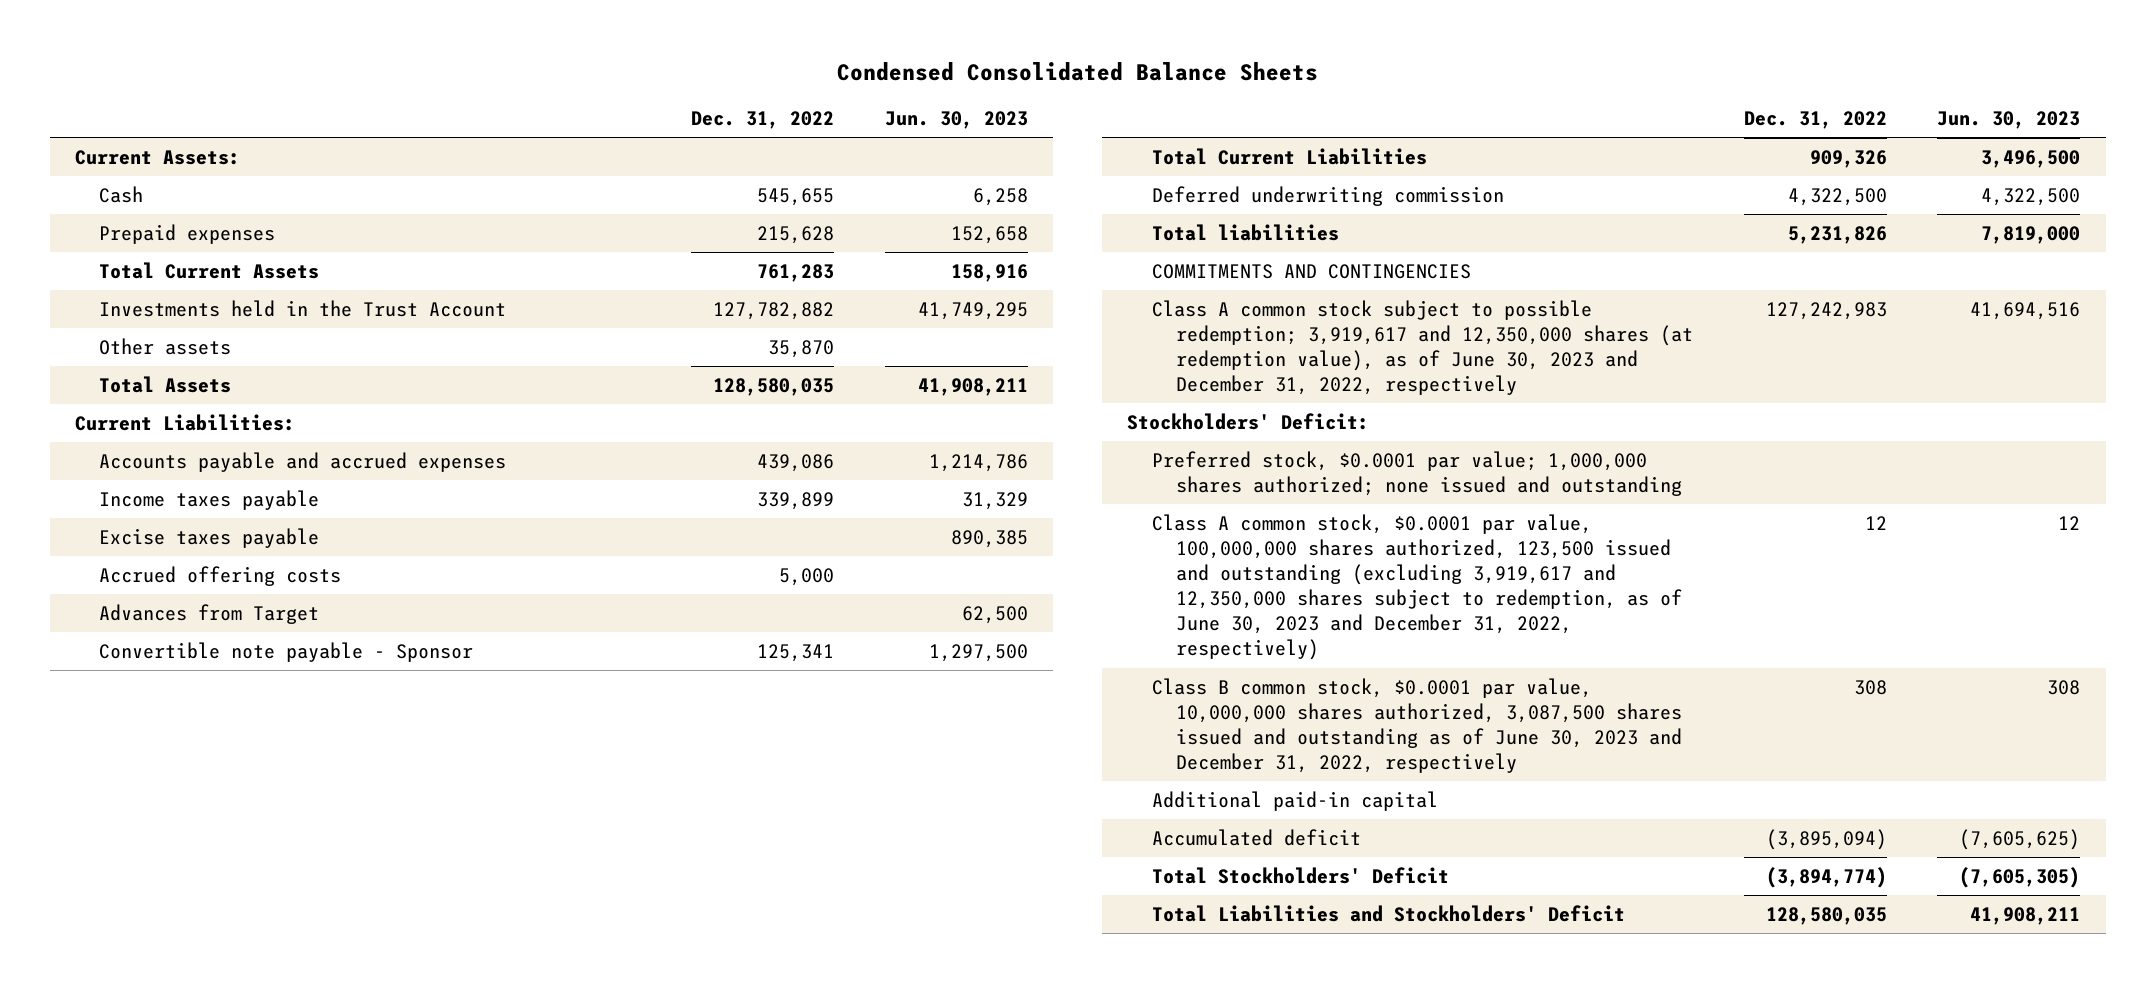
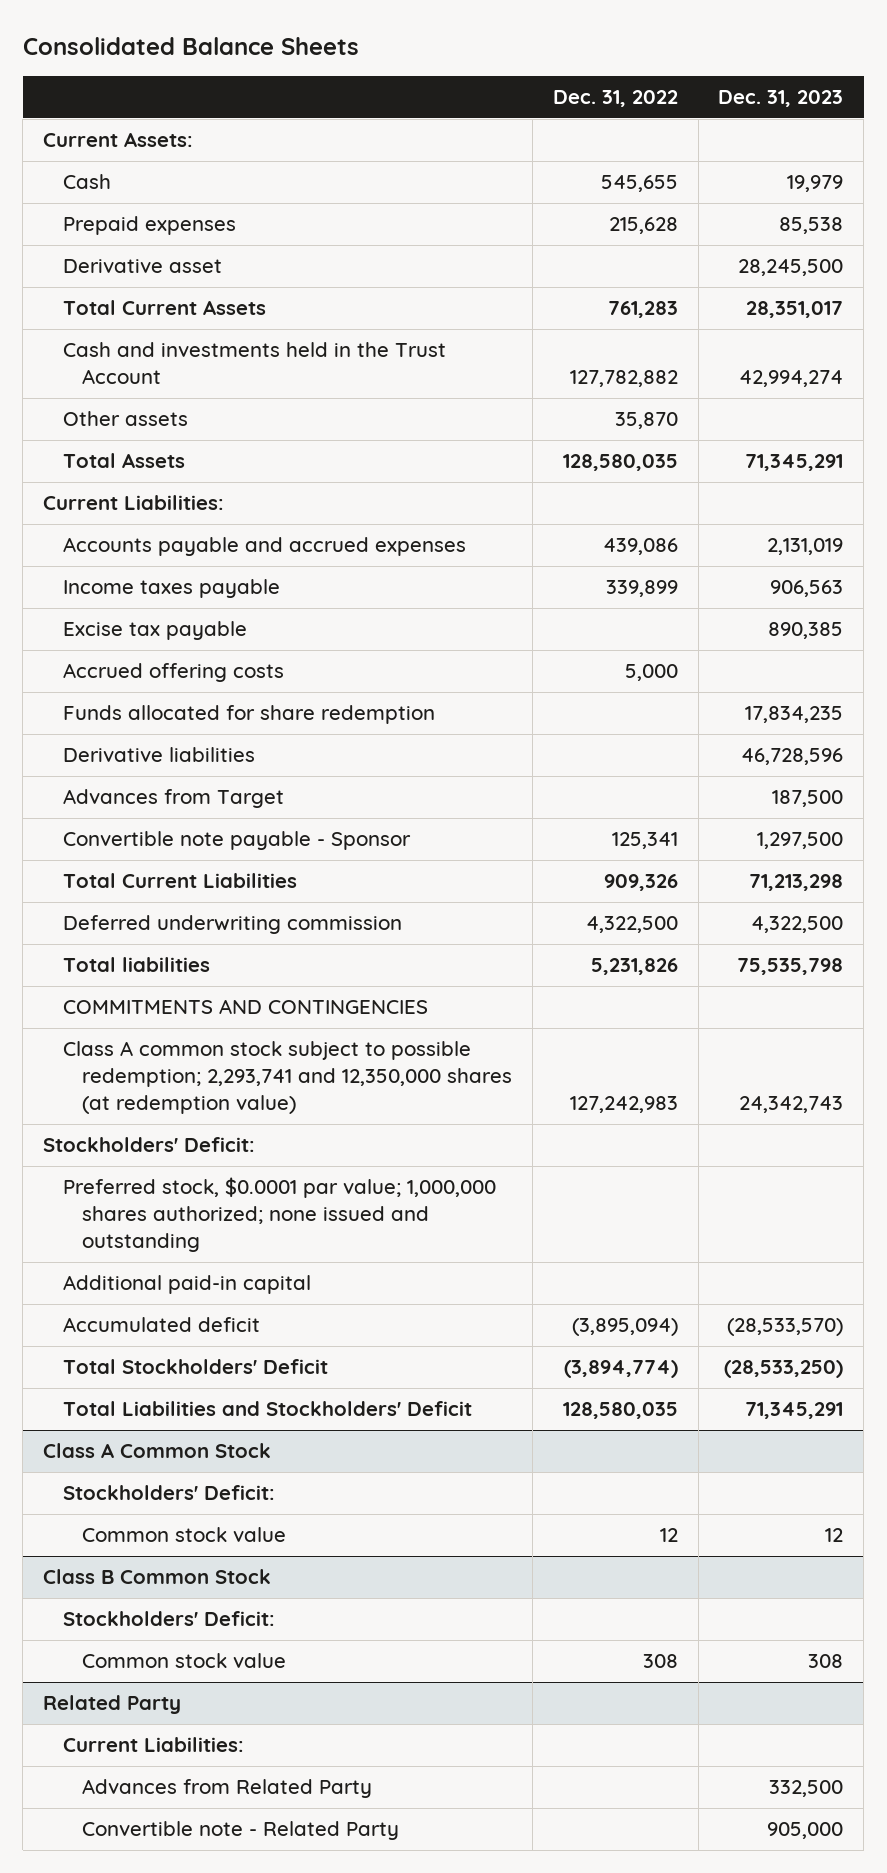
[836,61,1318,81] Condensed Consolidated Balance Sheets -> [22,37,359,56] Consolidated Balance Sheets
[885,110,1029,129] Jun. 30, 2023 -> none
none -> [718,90,844,108] Dec. 31, 2023
none -> [62,259,222,274] Derivative asset
[99,299,507,317] Investments held in the Trust Account -> [62,342,446,385] Cash and investments held in the Trust Account
[99,527,320,548] Excise taxes payable -> [62,621,247,641] Excise tax payable
none -> [62,705,435,725] Funds allocated for share redemption
none -> [62,747,255,763] Derivative liabilities
[1151,299,1694,396] Class A common stock subject to possible redemption; 3,919,617 and 12,350,000 shares (at redemption value), as of June 30, 2023 and December 31, 2022, respectively -> [62,1041,513,1114] Class A common stock subject to possible redemption; 2,293,741 and 12,350,000 shares (at redemption value)
[1151,513,1683,661] Class A common stock, $0.0001 par value, 100,000,000 shares authorized, 123,500 issued and outstanding (excluding 3,919,617 and 12,350,000 shares subject to redemption, as of June 30, 2023 and December 31, 2022, respectively) -> none
[1151,677,1683,774] Class B common stock, $0.0001 par value, 10,000,000 shares authorized, 3,087,500 shares issued and outstanding as of June 30, 2023 and December 31, 2022, respectively -> none
none -> [43,1443,272,1459] Class A Common Stock
none -> [62,1485,275,1501] Stockholders' Deficit:
none -> [82,1527,287,1543] Common stock value
none -> [43,1569,272,1585] Class B Common Stock
none -> [62,1611,275,1627] Stockholders' Deficit:
none -> [82,1653,287,1669] Common stock value
none -> [43,1695,182,1715] Related Party
none -> [62,1737,244,1753] Current Liabilities:
none -> [82,1779,373,1799] Advances from Related Party
none -> [82,1821,400,1841] Convertible note - Related Party

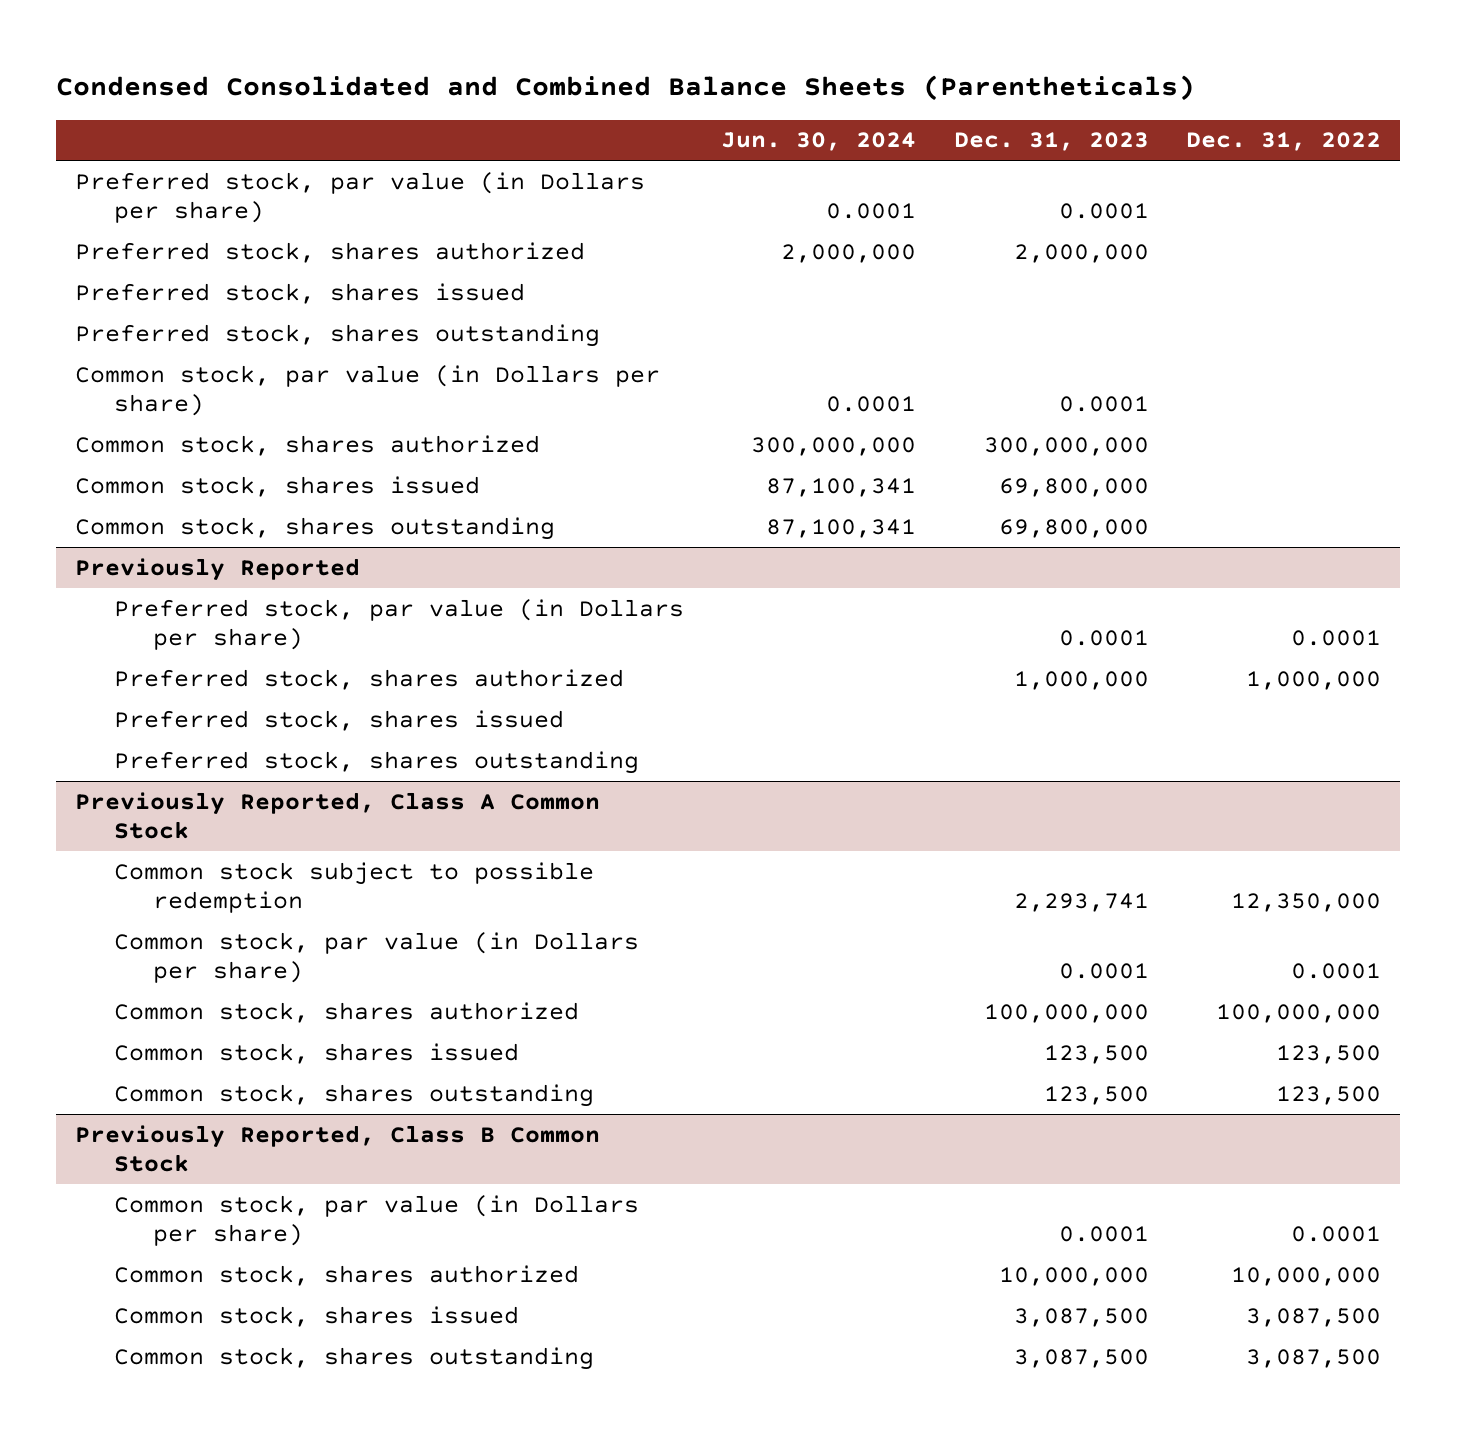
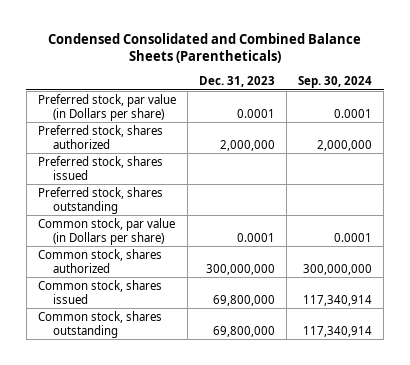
[721,132,917,152] Jun. 30, 2024 -> none
[1186,132,1382,152] Dec. 31, 2022 -> none
none -> [298,76,373,89] Sep. 30, 2024
[75,557,361,581] Previously Reported -> none
[113,598,684,651] Preferred stock, par value (in Dollars per share) -> none
[113,668,624,690] Preferred stock, shares authorized -> none
[113,709,564,731] Preferred stock, shares issued -> none
[113,750,639,774] Preferred stock, shares outstanding -> none
[75,791,601,840] Previously Reported, Class A Common Stock -> none
[113,861,594,914] Common stock subject to possible redemption -> none
[113,931,639,984] Common stock, par value (in Dollars per share) -> none
[113,1001,579,1023] Common stock, shares authorized -> none
[113,1042,519,1064] Common stock, shares issued -> none
[113,1083,594,1107] Common stock, shares outstanding -> none
[75,1124,601,1173] Previously Reported, Class B Common Stock -> none
[113,1194,639,1247] Common stock, par value (in Dollars per share) -> none
[113,1264,579,1286] Common stock, shares authorized -> none
[113,1305,519,1327] Common stock, shares issued -> none
[113,1346,594,1370] Common stock, shares outstanding -> none

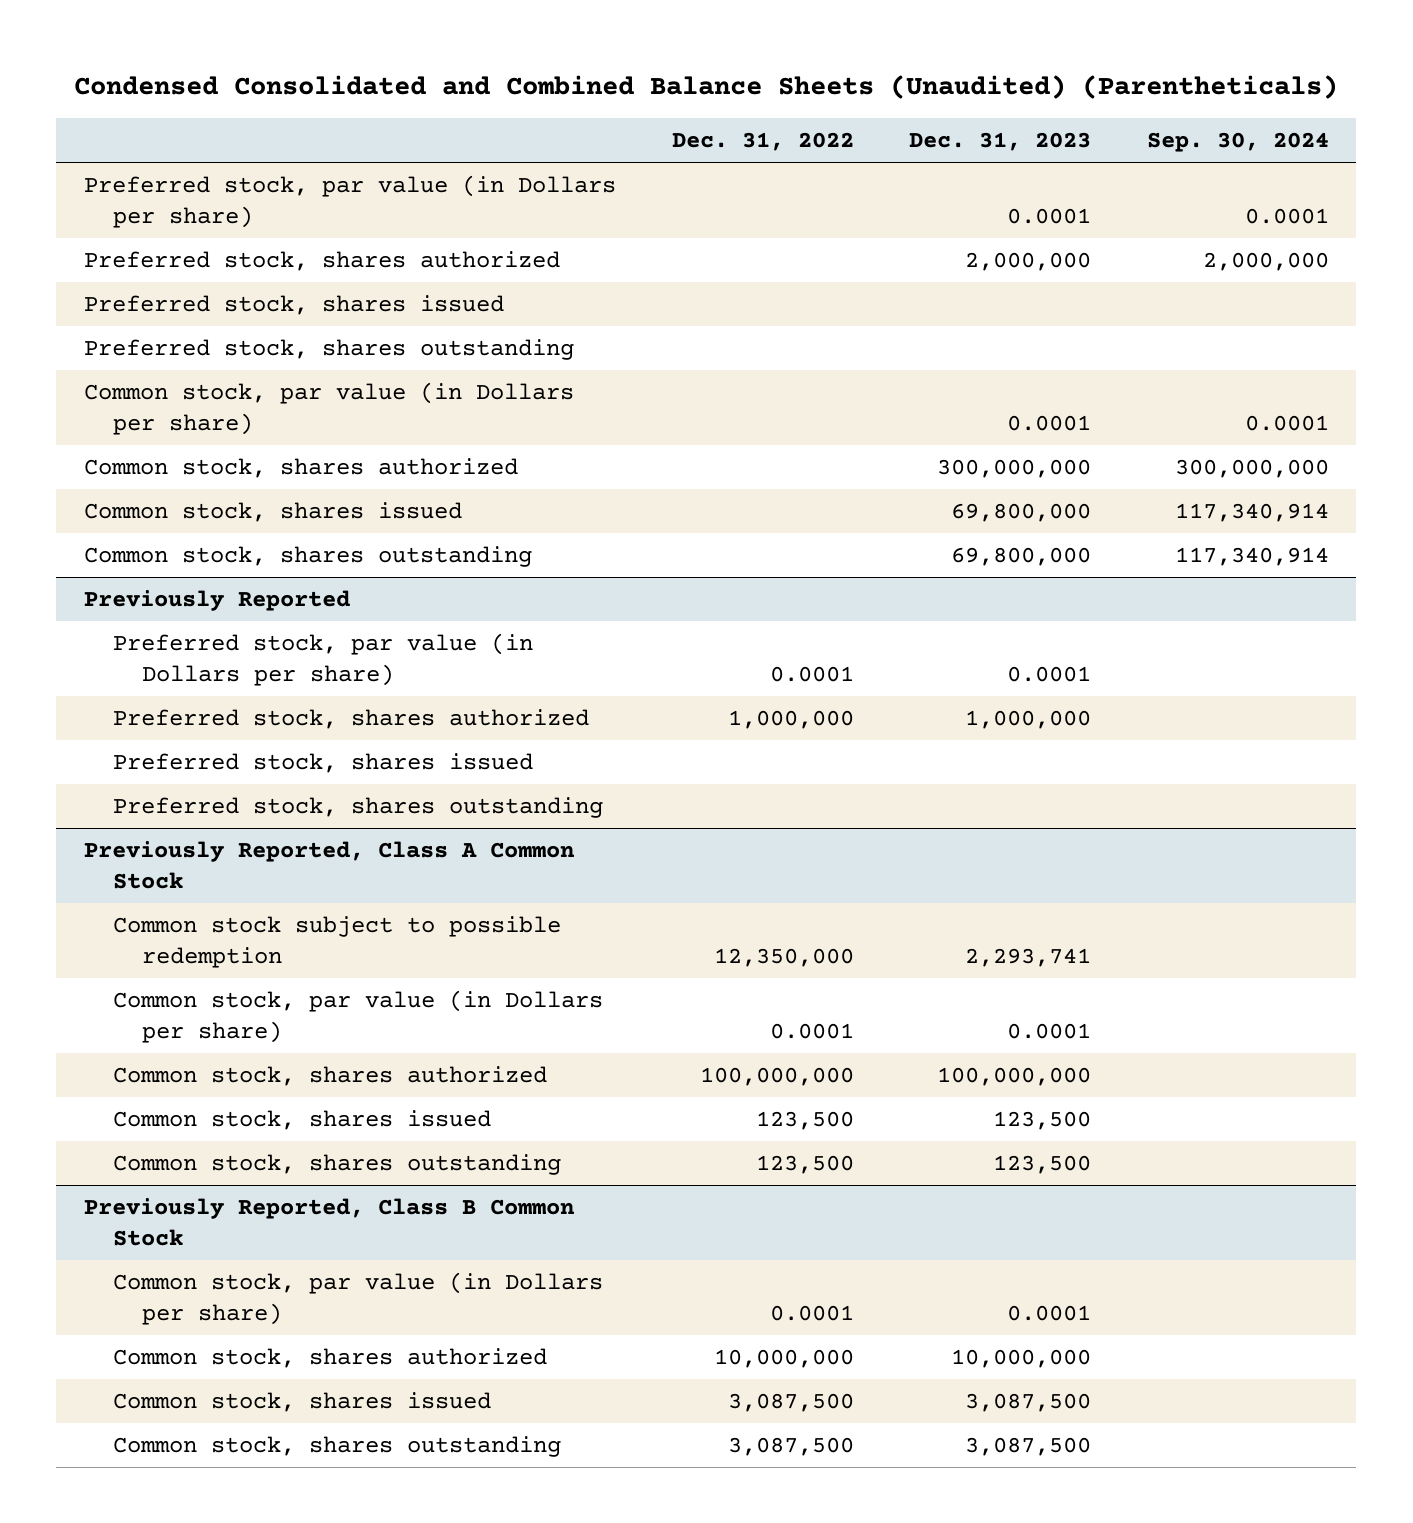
[47,32,361,64] Condensed Consolidated and Combined Balance Sheets (Parentheticals) -> [74,74,1339,99] Condensed Consolidated and Combined Balance Sheets (Unaudited) (Parentheticals)
none -> [671,131,854,151] Dec. 31, 2022
none -> [84,590,351,612] Previously Reported
none -> [113,633,534,687] Preferred stock, par value (in Dollars per share)
none -> [113,709,590,730] Preferred stock, shares authorized
none -> [113,753,534,774] Preferred stock, shares issued
none -> [113,797,604,819] Preferred stock, shares outstanding
none -> [84,841,576,890] Previously Reported, Class A Common Stock
none -> [113,916,562,969] Common stock subject to possible redemption
none -> [113,990,604,1044] Common stock, par value (in Dollars per share)
none -> [113,1066,548,1087] Common stock, shares authorized
none -> [113,1110,492,1131] Common stock, shares issued
none -> [113,1154,562,1176] Common stock, shares outstanding
none -> [84,1198,576,1247] Previously Reported, Class B Common Stock
none -> [113,1272,604,1326] Common stock, par value (in Dollars per share)
none -> [113,1348,548,1369] Common stock, shares authorized
none -> [113,1392,492,1413] Common stock, shares issued
none -> [113,1436,562,1458] Common stock, shares outstanding

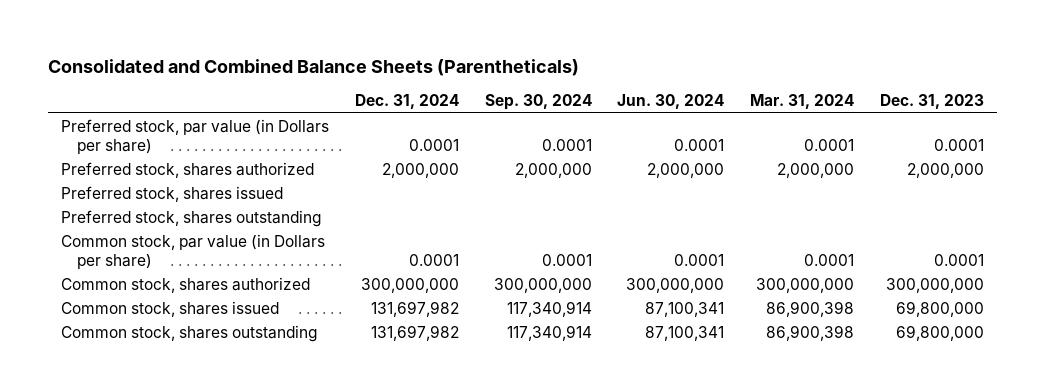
[74,74,1339,99] Condensed Consolidated and Combined Balance Sheets (Unaudited) (Parentheticals) -> [48,58,580,76] Consolidated and Combined Balance Sheets (Parentheticals)
[671,131,854,151] Dec. 31, 2022 -> none
none -> [354,94,459,110] Dec. 31, 2024
none -> [617,94,725,110] Jun. 30, 2024
none -> [750,94,855,110] Mar. 31, 2024
[84,590,351,612] Previously Reported -> none
[113,633,534,687] Preferred stock, par value (in Dollars per share) -> none
[113,709,590,730] Preferred stock, shares authorized -> none
[113,753,534,774] Preferred stock, shares issued -> none
[113,797,604,819] Preferred stock, shares outstanding -> none
[84,841,576,890] Previously Reported, Class A Common Stock -> none
[113,916,562,969] Common stock subject to possible redemption -> none
[113,990,604,1044] Common stock, par value (in Dollars per share) -> none
[113,1066,548,1087] Common stock, shares authorized -> none
[113,1110,492,1131] Common stock, shares issued -> none
[113,1154,562,1176] Common stock, shares outstanding -> none
[84,1198,576,1247] Previously Reported, Class B Common Stock -> none
[113,1272,604,1326] Common stock, par value (in Dollars per share) -> none
[113,1348,548,1369] Common stock, shares authorized -> none
[113,1392,492,1413] Common stock, shares issued -> none
[113,1436,562,1458] Common stock, shares outstanding -> none

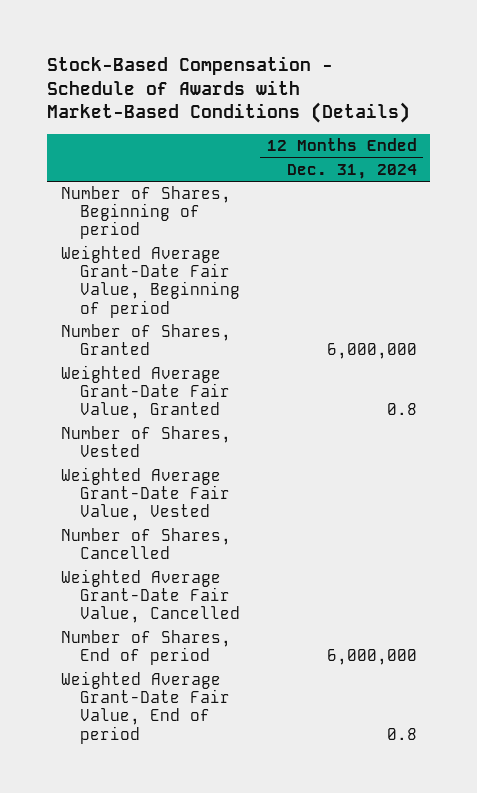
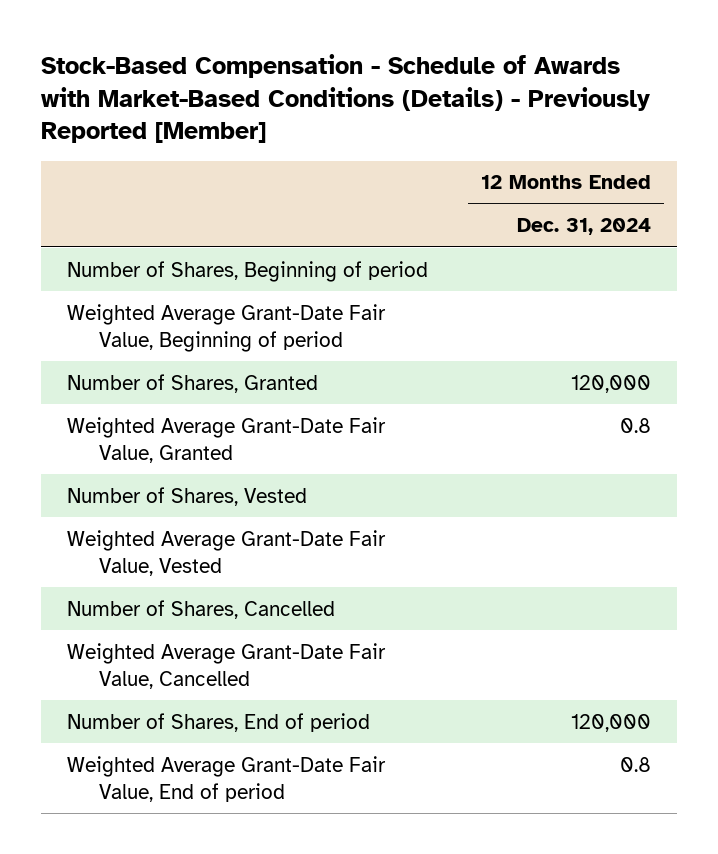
[47,55,411,124] Stock-Based Compensation - Schedule of Awards with Market-Based Conditions (Details) -> [41,53,651,144] Stock-Based Compensation - Schedule of Awards with Market-Based Conditions (Details) - Previously Reported [Member]
[326,343,417,360] 6,000,000 -> [570,374,651,393] 120,000
[326,649,417,666] 6,000,000 -> [570,713,651,732] 120,000

